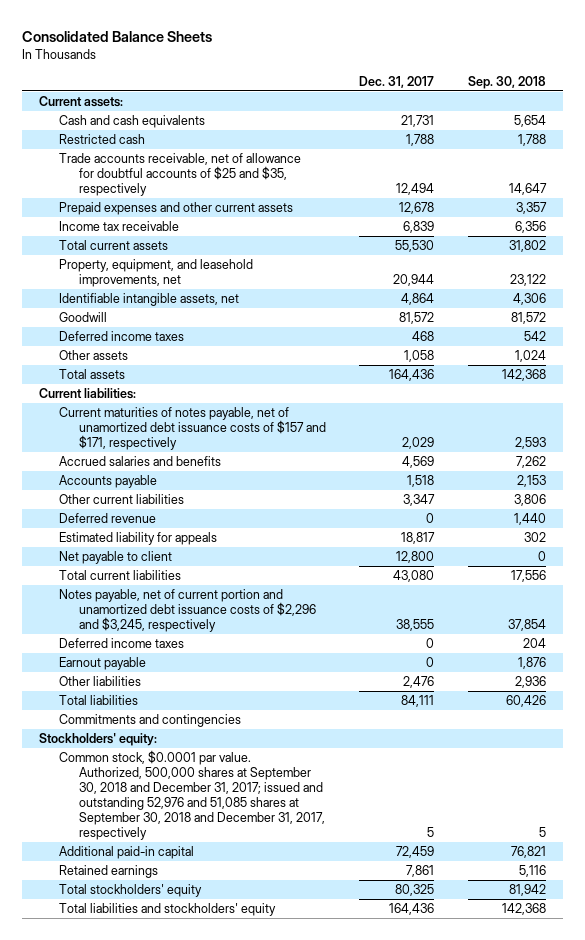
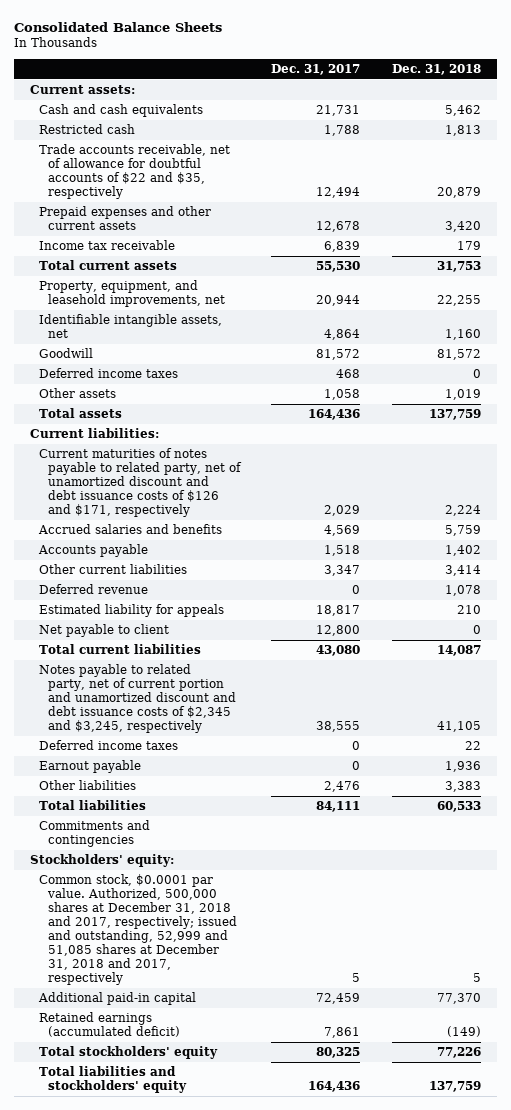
[468,75,547,89] Sep. 30, 2018 -> none
none -> [392,63,482,75] Dec. 31, 2018
[58,153,301,197] Trade accounts receivable, net of allowance for doubtful accounts of $25 and $35, respectively -> [38,144,230,200] Trade accounts receivable, net of allowance for doubtful accounts of $22 and $35, respectively
[58,407,326,451] Current maturities of notes payable, net of unamortized debt issuance costs of $157 and $171, respectively -> [38,448,242,518] Current maturities of notes payable to related party, net of unamortized discount and debt issuance costs of $126 and $171, respectively
[58,589,316,633] Notes payable, net of current portion and unamortized debt issuance costs of $2,296 and $3,245, respectively -> [38,664,236,734] Notes payable to related party, net of current portion and unamortized discount and debt issuance costs of $2,345 and $3,245, respectively
[58,750,325,841] Common stock, $0.0001 par value. Authorized, 500,000 shares at September 30, 2018 and December 31, 2017; issued and outstanding 52,976 and 51,085 shares at September 30, 2018 and December 31, 2017, respectively -> [38,874,237,986] Common stock, $0.0001 par value. Authorized, 500,000 shares at December 31, 2018 and 2017, respectively; issued and outstanding, 52,999 and 51,085 shares at December 31, 2018 and 2017, respectively
[58,865,158,879] Retained earnings -> [38,1012,180,1038] Retained earnings (accumulated deficit)

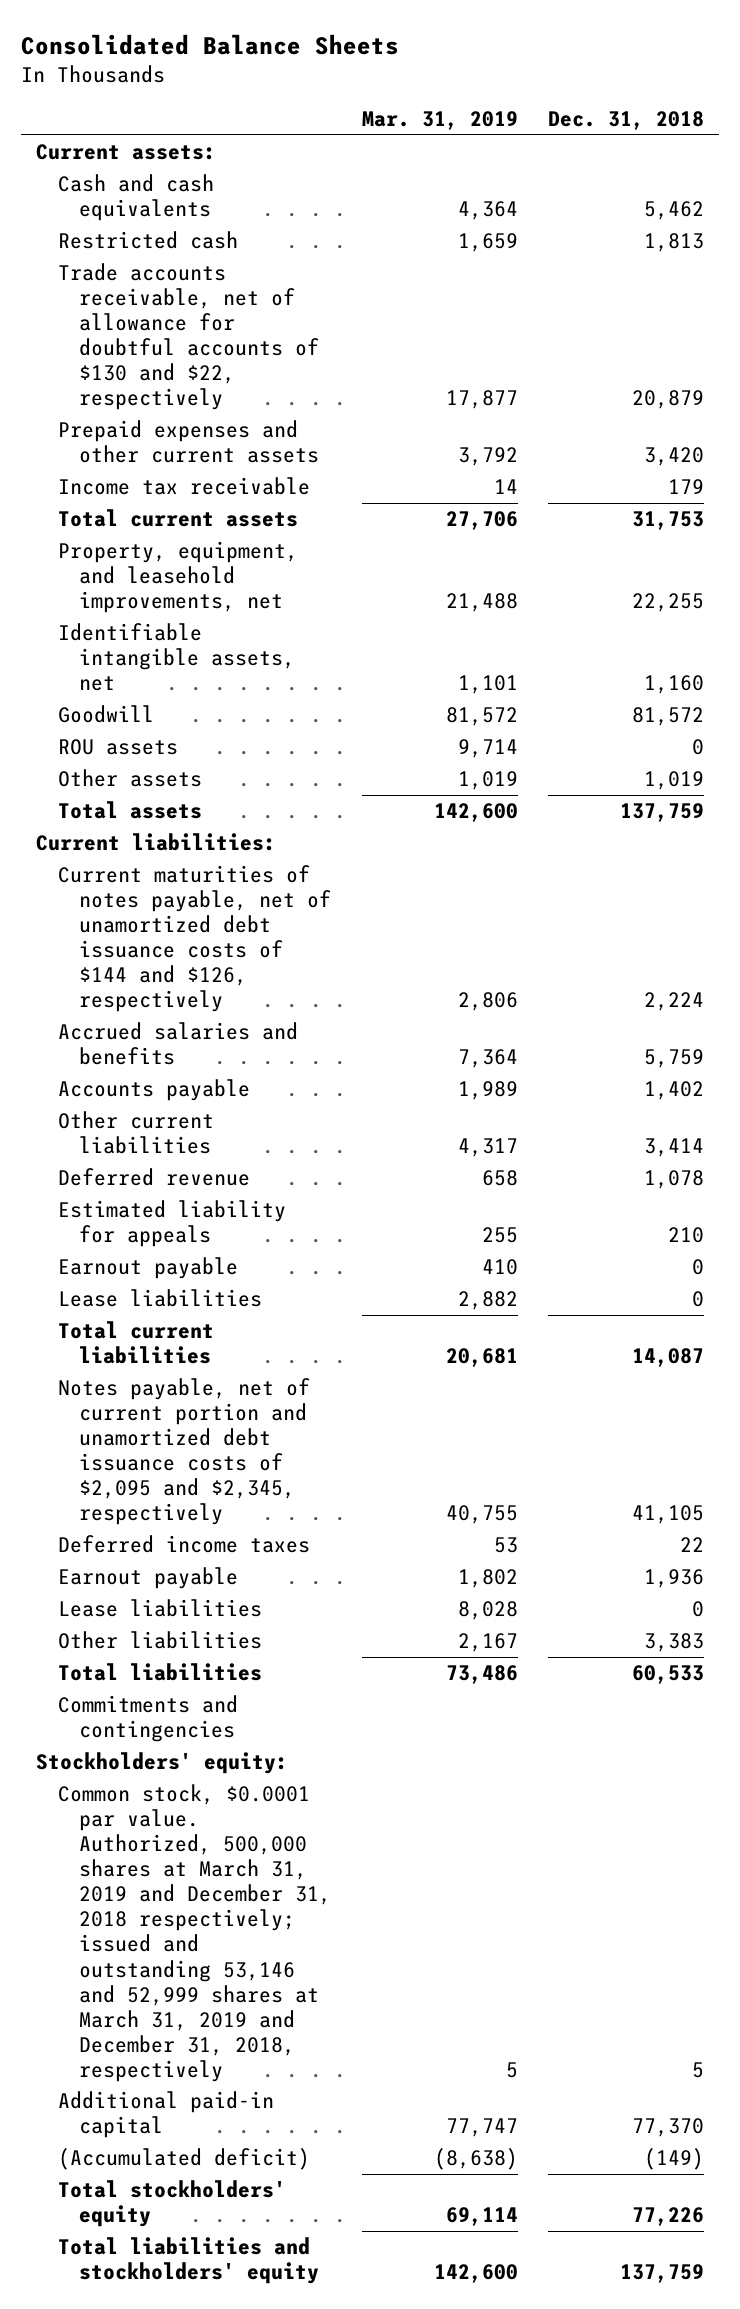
[271,63,361,75] Dec. 31, 2017 -> none
none -> [361,111,518,131] Mar. 31, 2019
[38,144,230,200] Trade accounts receivable, net of allowance for doubtful accounts of $22 and $35, respectively -> [57,263,320,411] Trade accounts receivable, net of allowance for doubtful accounts of $130 and $22, respectively
[38,368,178,379] Deferred income taxes -> none
none -> [57,739,178,756] ROU assets
[38,448,242,518] Current maturities of notes payable to related party, net of unamortized discount and debt issuance costs of $126 and $171, respectively -> [57,865,332,1013] Current maturities of notes payable, net of unamortized debt issuance costs of $144 and $126, respectively
[38,624,169,638] Net payable to client -> none
none -> [57,1257,238,1280] Earnout payable
none -> [57,1289,262,1308] Lease liabilities
[38,664,236,734] Notes payable to related party, net of current portion and unamortized discount and debt issuance costs of $2,345 and $3,245, respectively -> [57,1378,310,1526] Notes payable, net of current portion and unamortized debt issuance costs of $2,095 and $2,345, respectively
none -> [57,1599,262,1618] Lease liabilities
[38,874,237,986] Common stock, $0.0001 par value. Authorized, 500,000 shares at December 31, 2018 and 2017, respectively; issued and outstanding, 52,999 and 51,085 shares at December 31, 2018 and 2017, respectively -> [57,1784,332,2082] Common stock, $0.0001 par value. Authorized, 500,000 shares at March 31, 2019 and December 31, 2018 respectively; issued and outstanding 53,146 and 52,999 shares at March 31, 2019 and December 31, 2018, respectively
[38,1012,180,1038] Retained earnings (accumulated deficit) -> [57,2148,310,2171] (Accumulated deficit)

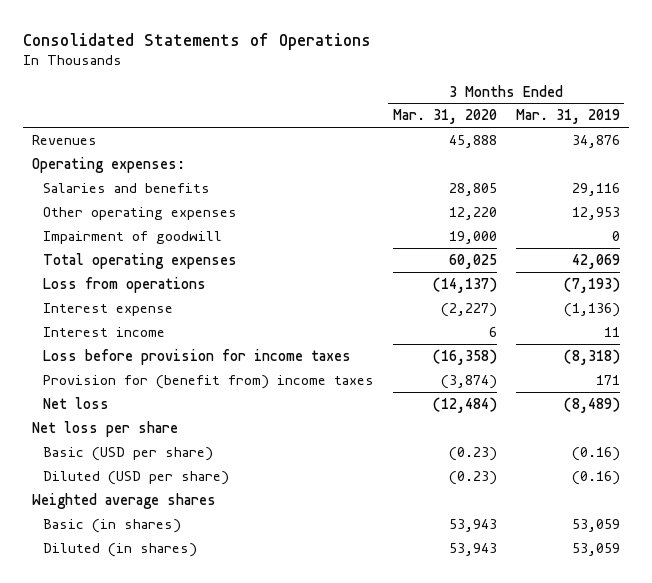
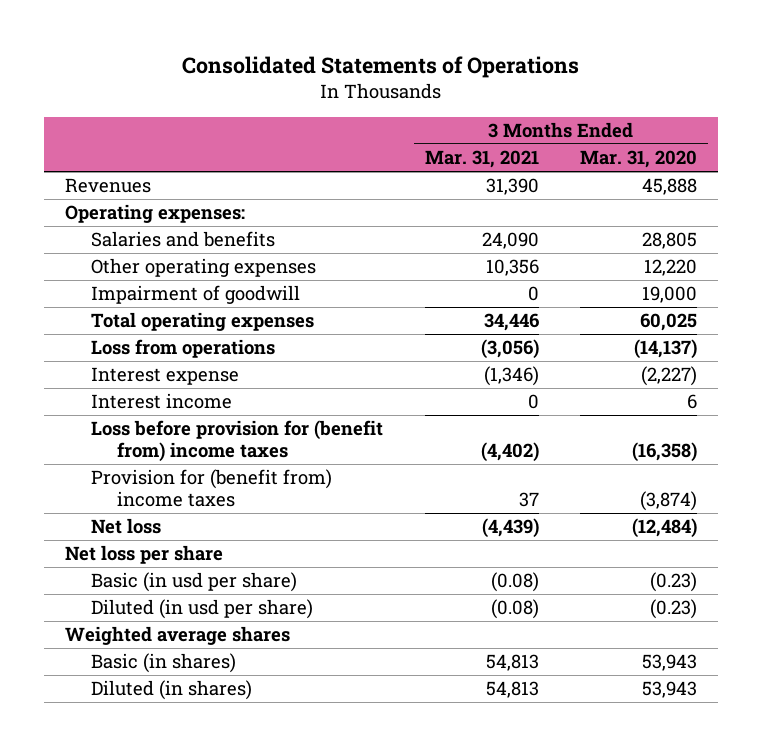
[515,109,620,125] Mar. 31, 2019 -> none
none -> [424,150,539,169] Mar. 31, 2021
[43,348,352,365] Loss before provision for income taxes -> [90,420,383,463] Loss before provision for (benefit from) income taxes
[43,446,214,461] Basic (USD per share) -> [90,572,297,593] Basic (in usd per share)
[43,470,230,485] Diluted (USD per share) -> [90,599,313,620] Diluted (in usd per share)

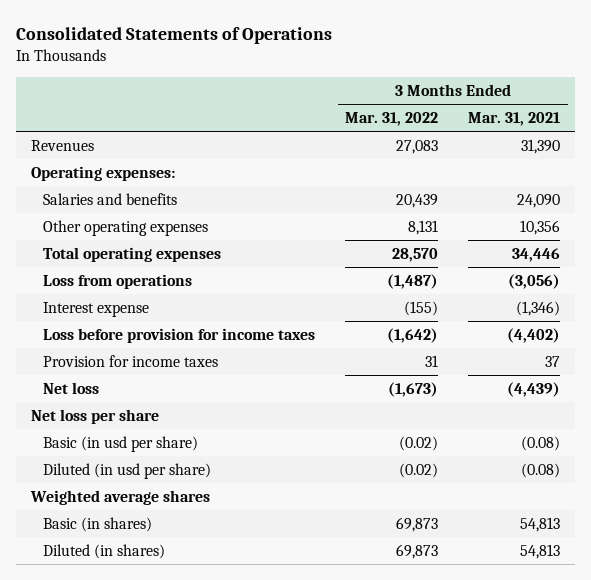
[580,150,698,169] Mar. 31, 2020 -> none
none -> [345,111,439,126] Mar. 31, 2022
[90,285,300,305] Impairment of goodwill -> none
[90,393,232,410] Interest income -> none
[90,420,383,463] Loss before provision for (benefit from) income taxes -> [43,327,316,343] Loss before provision for income taxes
[90,469,332,508] Provision for (benefit from) income taxes -> [43,354,219,367] Provision for income taxes

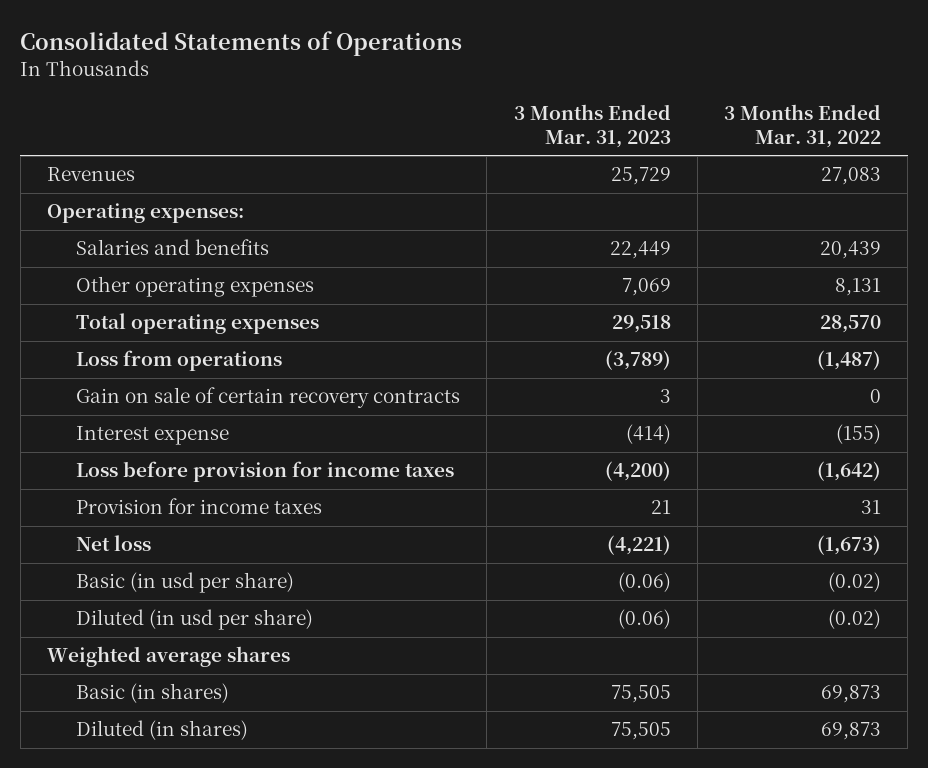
[468,111,561,126] Mar. 31, 2021 -> none
none -> [513,104,671,148] 3 Months Ended Mar. 31, 2023
none -> [76,387,461,409] Gain on sale of certain recovery contracts
[31,408,160,424] Net loss per share -> none

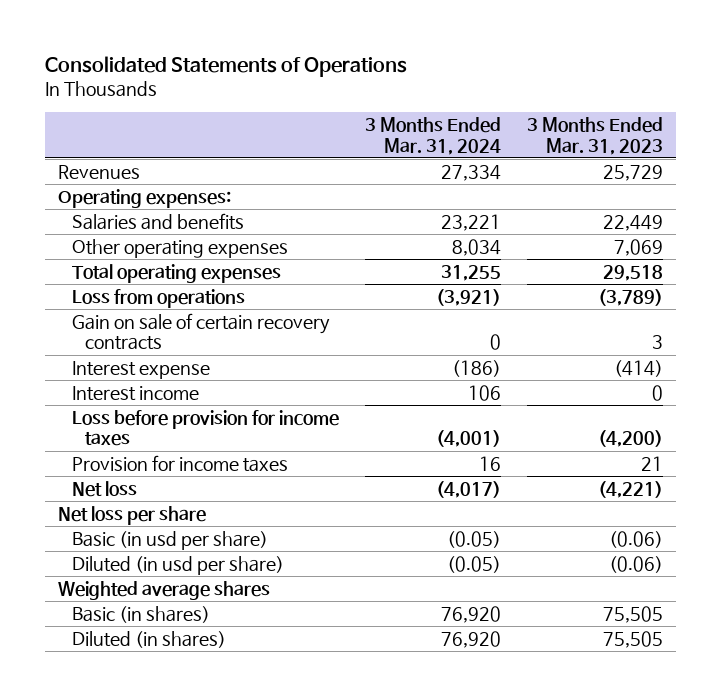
[724,104,882,148] 3 Months Ended Mar. 31, 2022 -> none
none -> [364,117,501,155] 3 Months Ended Mar. 31, 2024
none -> [71,385,199,401] Interest income
none -> [57,505,206,525] Net loss per share

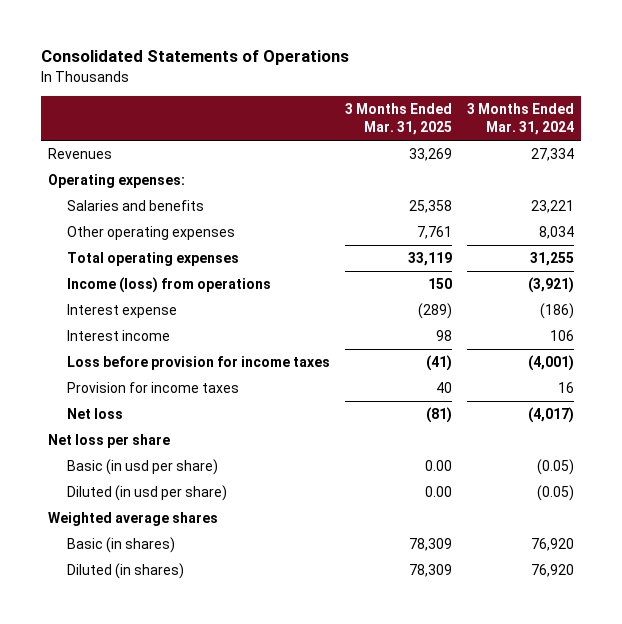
[527,117,664,155] 3 Months Ended Mar. 31, 2023 -> none
none -> [345,102,453,136] 3 Months Ended Mar. 31, 2025
[71,312,330,351] Gain on sale of certain recovery contracts -> none
[71,288,245,308] Loss from operations -> [67,277,272,294] Income (loss) from operations

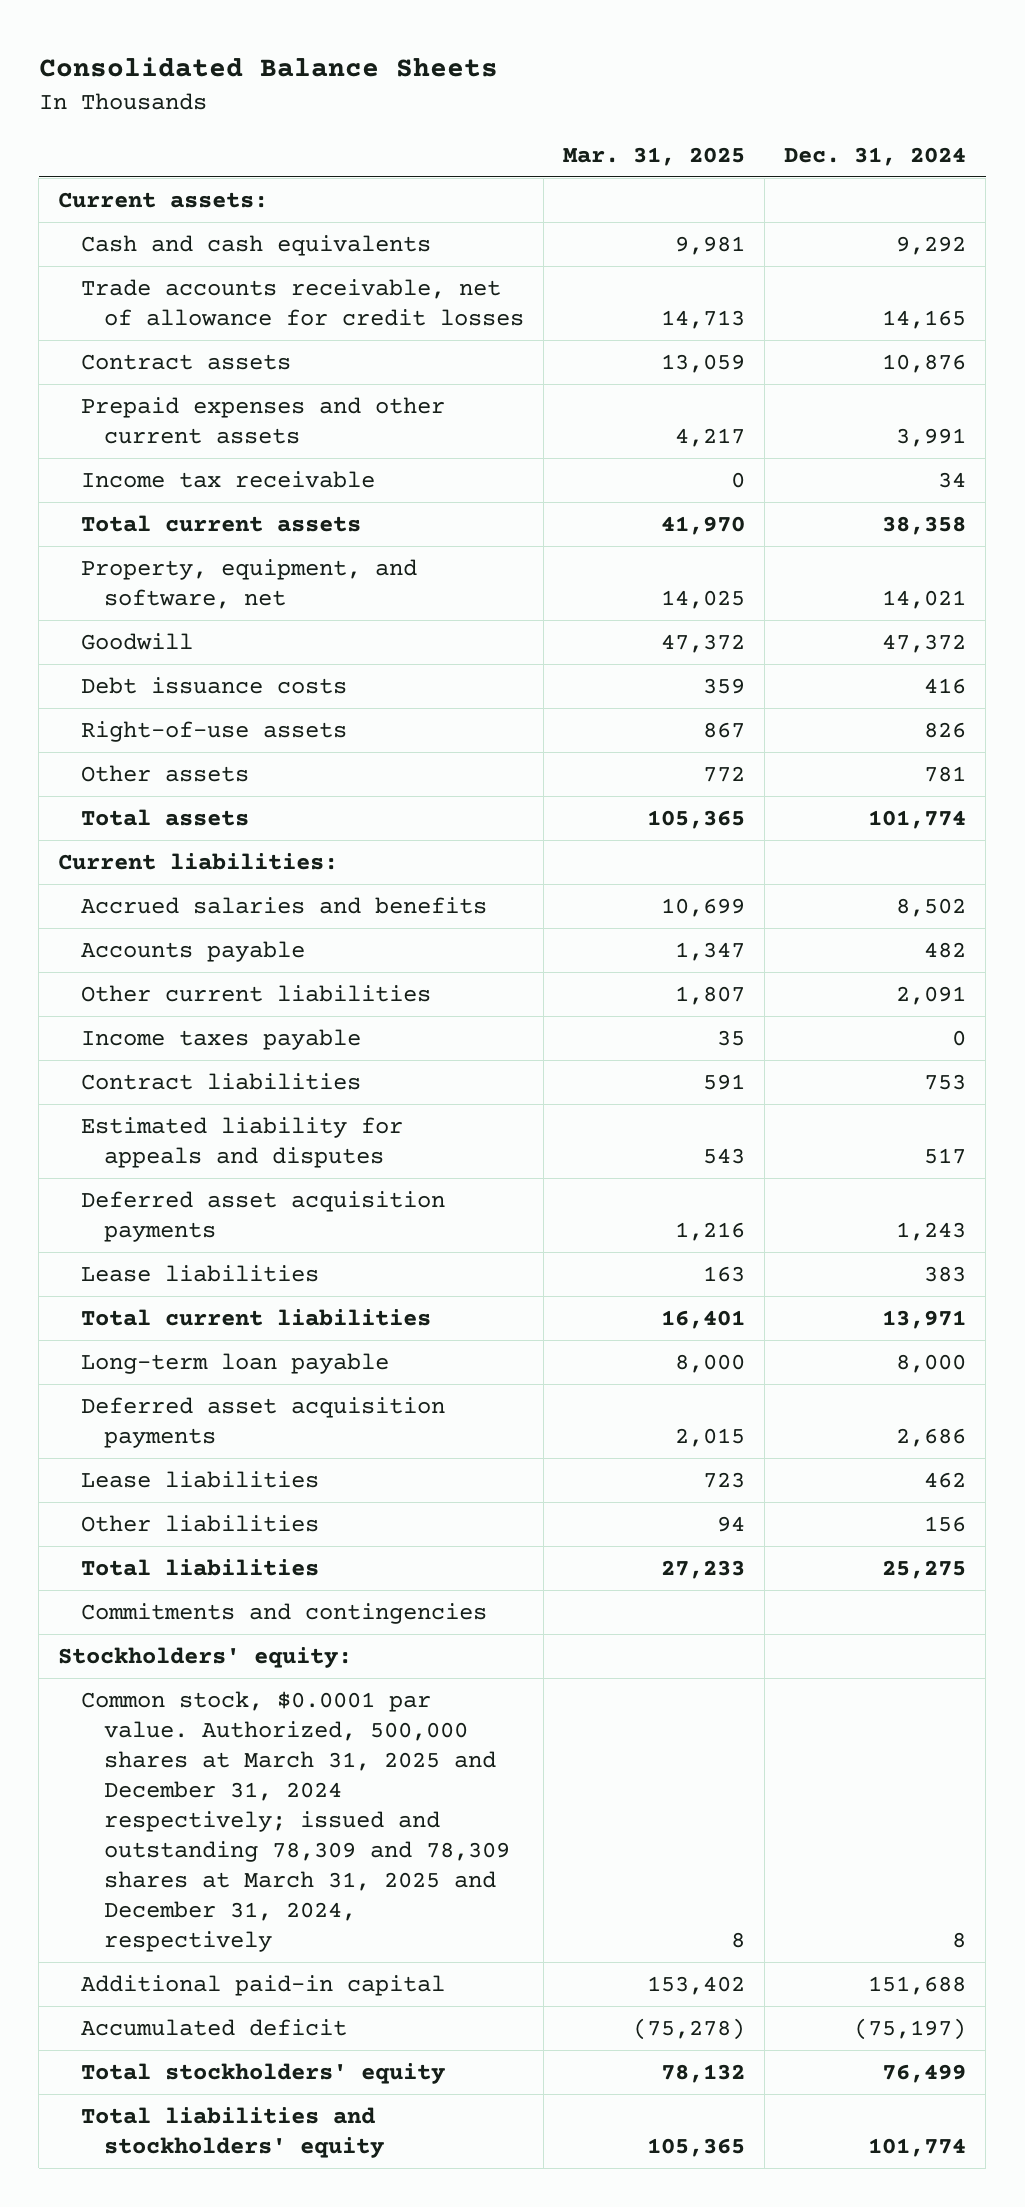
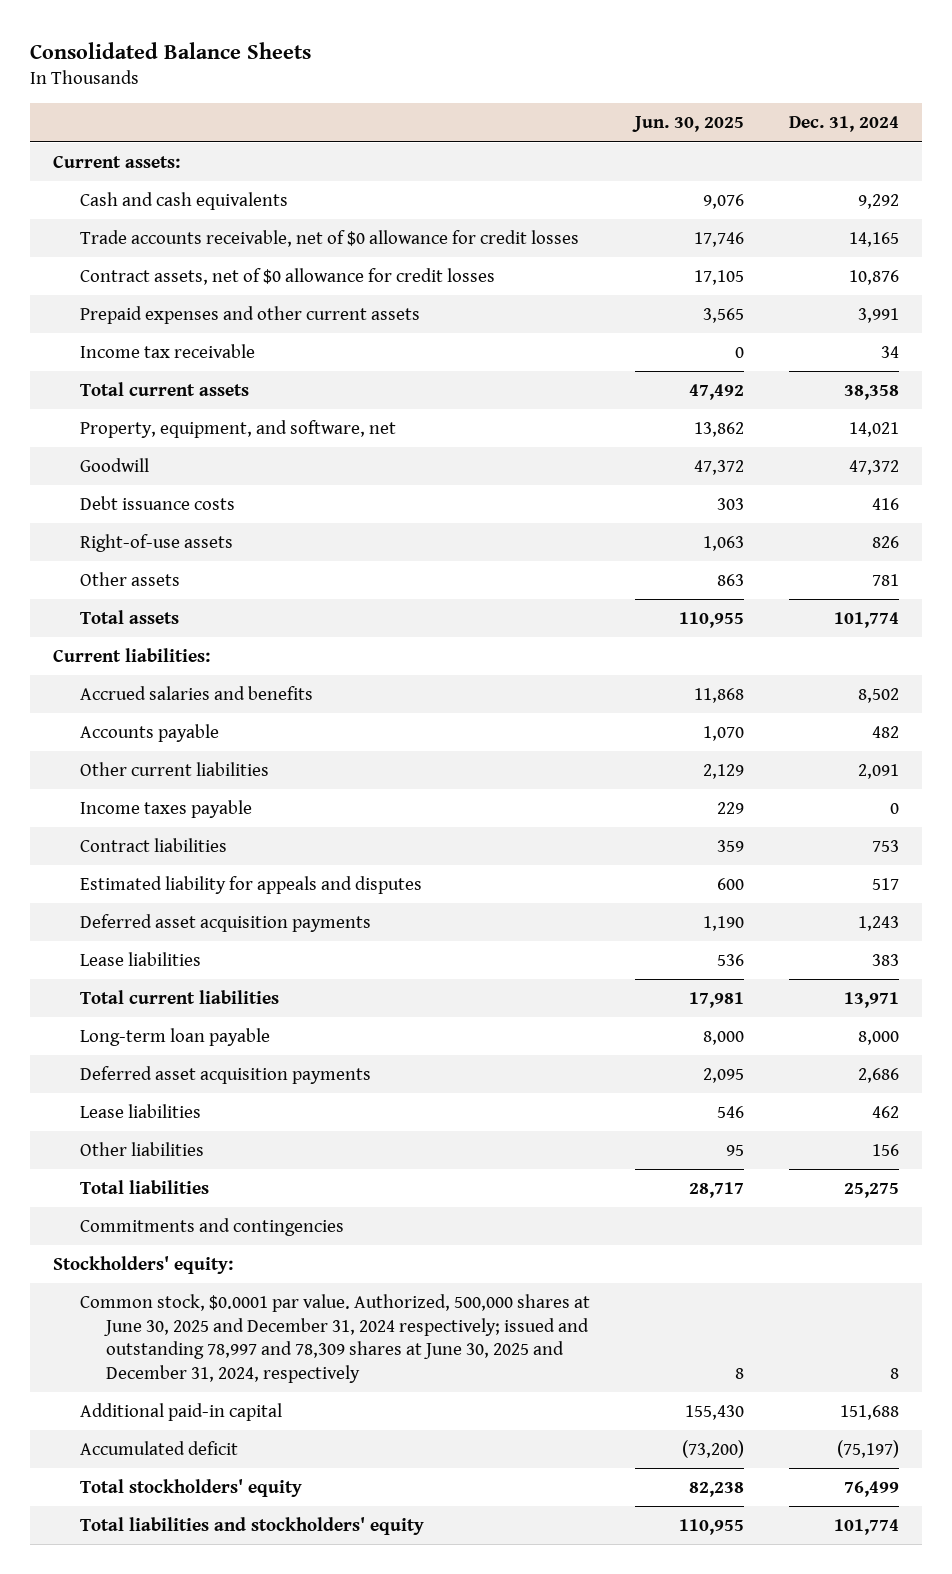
[562,146,745,166] Mar. 31, 2025 -> none
none -> [631,116,744,133] Jun. 30, 2025
[80,278,524,326] Trade accounts receivable, net of allowance for credit losses -> [79,230,579,248] Trade accounts receivable, net of $0 allowance for credit losses
[80,353,291,370] Contract assets -> [79,268,495,286] Contract assets, net of $0 allowance for credit losses
[80,1690,510,1953] Common stock, $0.0001 par value. Authorized, 500,000 shares at March 31, 2025 and December 31, 2024 respectively; issued and outstanding 78,309 and 78,309 shares at March 31, 2025 and December 31, 2024, respectively -> [79,1294,590,1383] Common stock, $0.0001 par value. Authorized, 500,000 shares at June 30, 2025 and December 31, 2024 respectively; issued and outstanding 78,997 and 78,309 shares at June 30, 2025 and December 31, 2024, respectively

